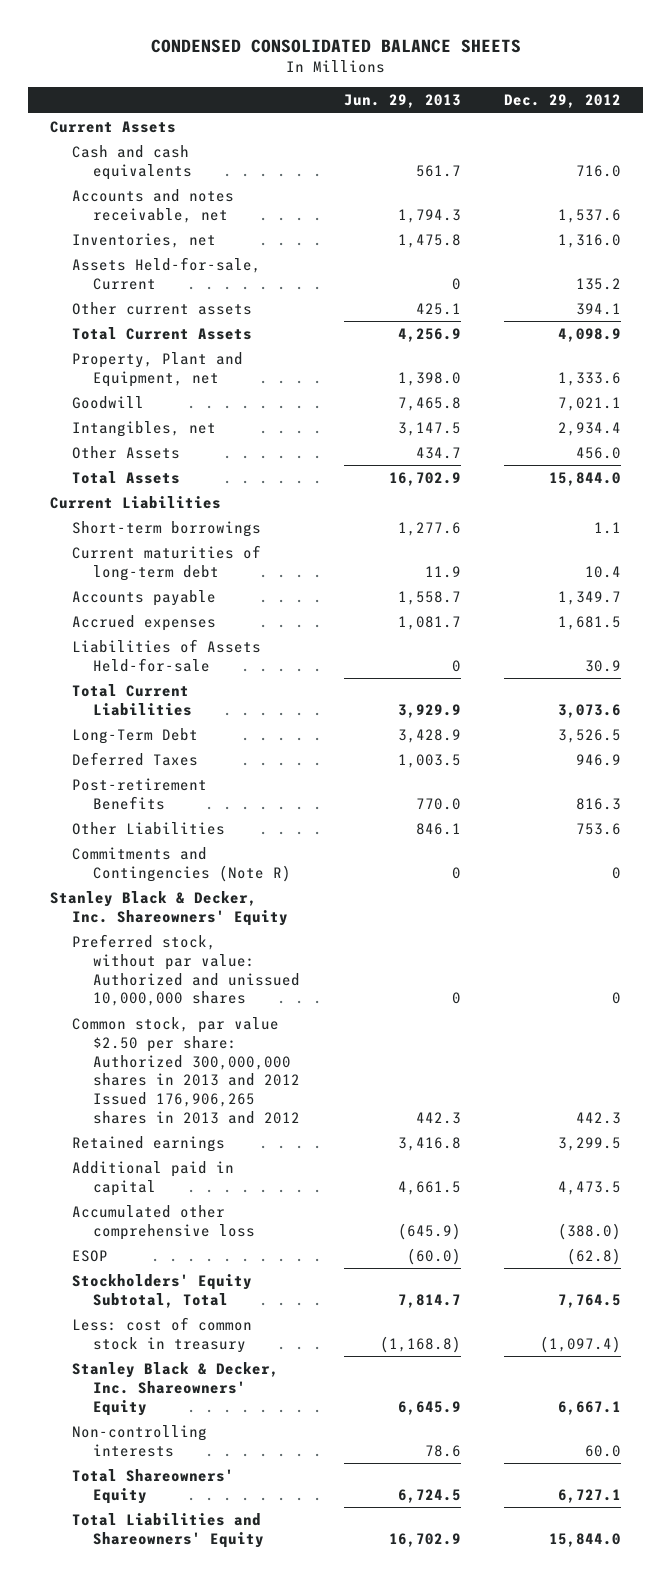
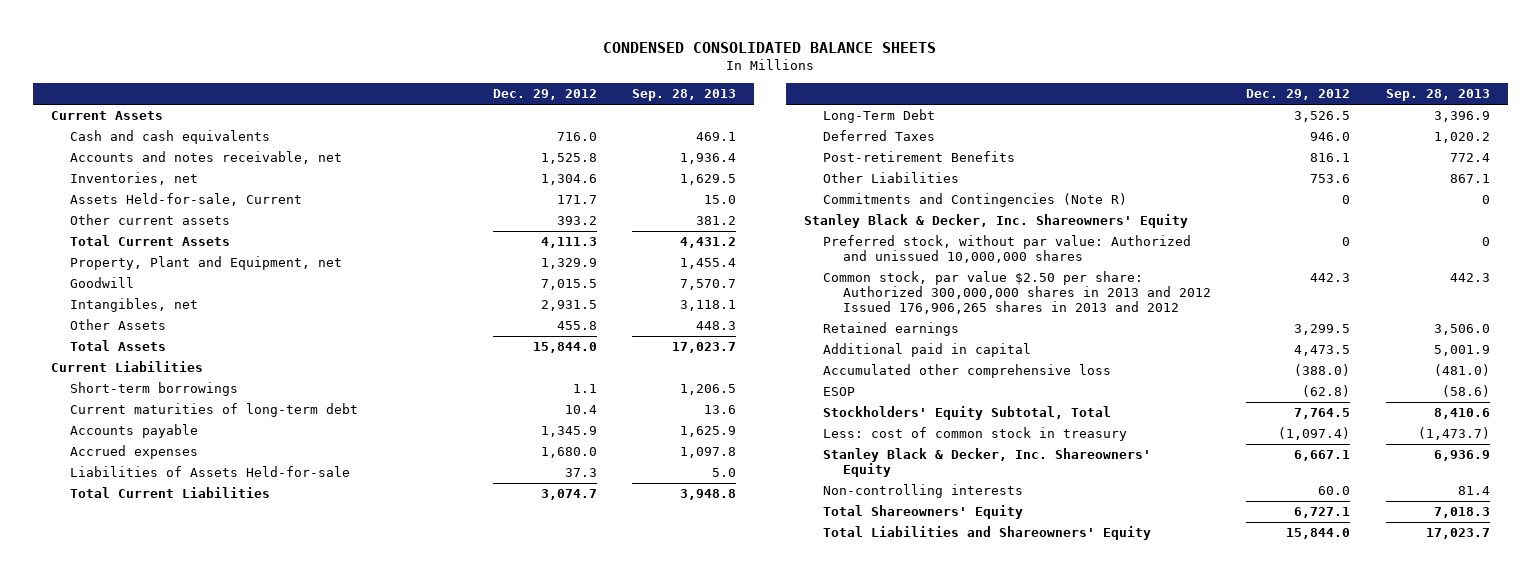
[343,94,461,109] Jun. 29, 2013 -> none
none -> [632,89,737,102] Sep. 28, 2013
[558,208,622,223] 1,537.6 -> [540,153,597,165] 1,525.8
[558,234,622,249] 1,316.0 -> [540,174,597,186] 1,304.6
[576,277,622,290] 135.2 -> [556,195,597,205] 171.7
[576,303,622,316] 394.1 -> [556,216,597,226] 393.2
[558,328,622,343] 4,098.9 -> [540,237,597,249] 4,111.3
[558,371,622,386] 1,333.6 -> [540,258,597,270] 1,329.9
[558,397,622,412] 7,021.1 -> [540,279,597,291] 7,015.5
[558,422,622,437] 2,934.4 -> [540,300,597,312] 2,931.5
[576,447,622,460] 456.0 -> [556,321,597,331] 455.8
[558,591,622,606] 1,349.7 -> [540,426,597,438] 1,345.9
[558,616,622,631] 1,681.5 -> [540,447,597,459] 1,680.0
[585,659,622,672] 30.9 -> [564,468,597,478] 37.3
[558,703,622,718] 3,073.6 -> [540,489,597,501] 3,074.7
[576,754,622,767] 946.9 -> [1310,132,1351,142] 946.0
[576,797,622,810] 816.3 -> [1310,153,1351,163] 816.1

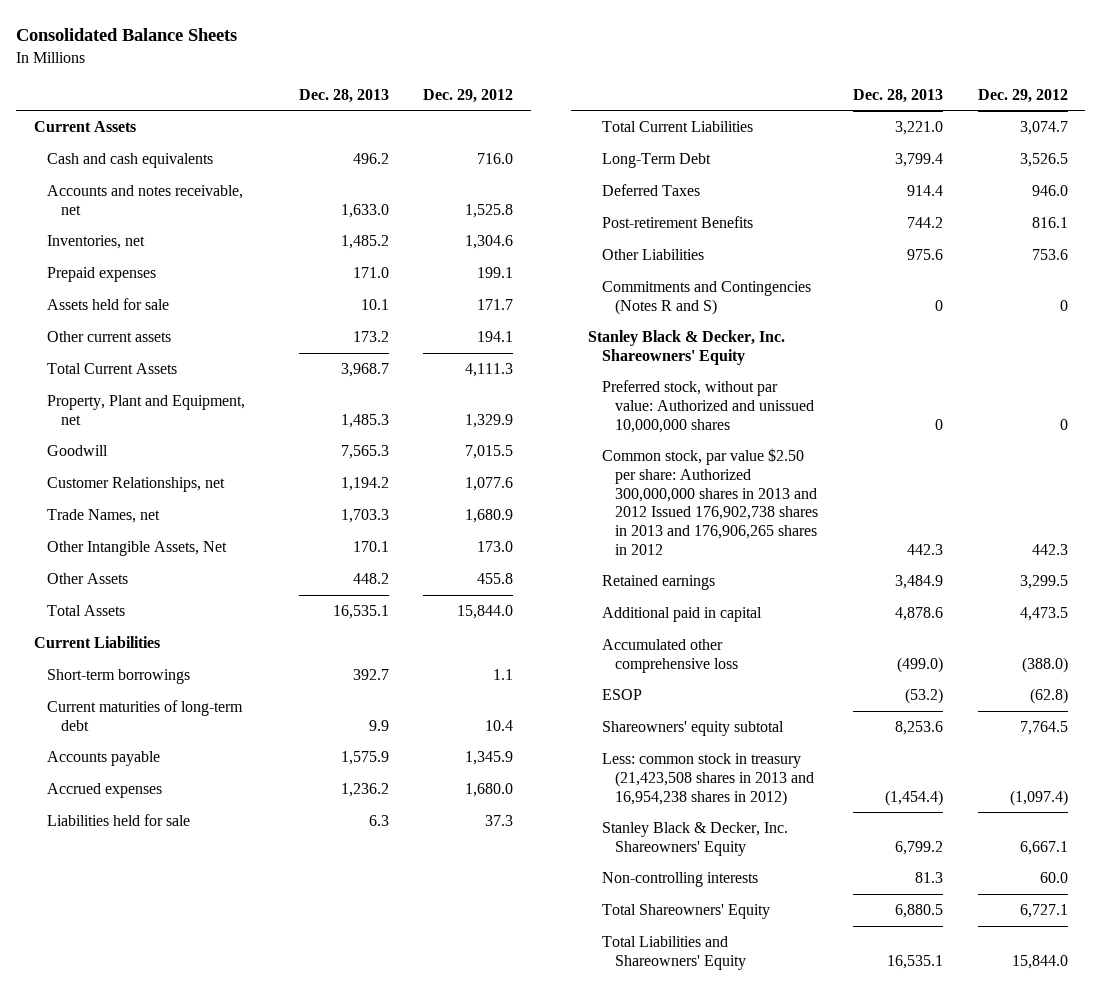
[603,41,937,53] CONDENSED CONSOLIDATED BALANCE SHEETS -> [16,28,238,42] Consolidated Balance Sheets
[632,89,737,102] Sep. 28, 2013 -> none
none -> [298,88,389,103] Dec. 28, 2013
none -> [47,266,157,282] Prepaid expenses
[69,193,302,207] Assets Held-for-sale, Current -> [47,297,170,310] Assets held for sale
[556,216,597,226] 393.2 -> [477,330,514,342] 194.1
[69,298,198,313] Intangibles, net -> none
none -> [47,476,226,492] Customer Relationships, net
none -> [47,508,161,523] Trade Names, net
none -> [47,540,228,556] Other Intangible Assets, Net
[69,466,350,478] Liabilities of Assets Held-for-sale -> [47,813,191,826] Liabilities held for sale
[823,193,1128,208] Commitments and Contingencies (Note R) -> [601,280,811,315] Commitments and Contingencies (Notes R and S)
[823,271,1211,315] Common stock, par value $2.50 per share: Authorized 300,000,000 shares in 2013 and 2012 Issued 176,906,265 shares in 2013 and 2012 -> [601,447,819,555] Common stock, par value $2.50 per share: Authorized 300,000,000 shares in 2013 and 2012 Issued 176,902,738 shares in 2013 and 176,906,265 shares in 2012
[823,406,1112,421] Stockholders' Equity Subtotal, Total -> [601,720,784,736] Shareowners' equity subtotal
[823,427,1128,442] Less: cost of common stock in treasury -> [601,752,815,806] Less: common stock in treasury (21,423,508 shares in 2013 and 16,954,238 shares in 2012)

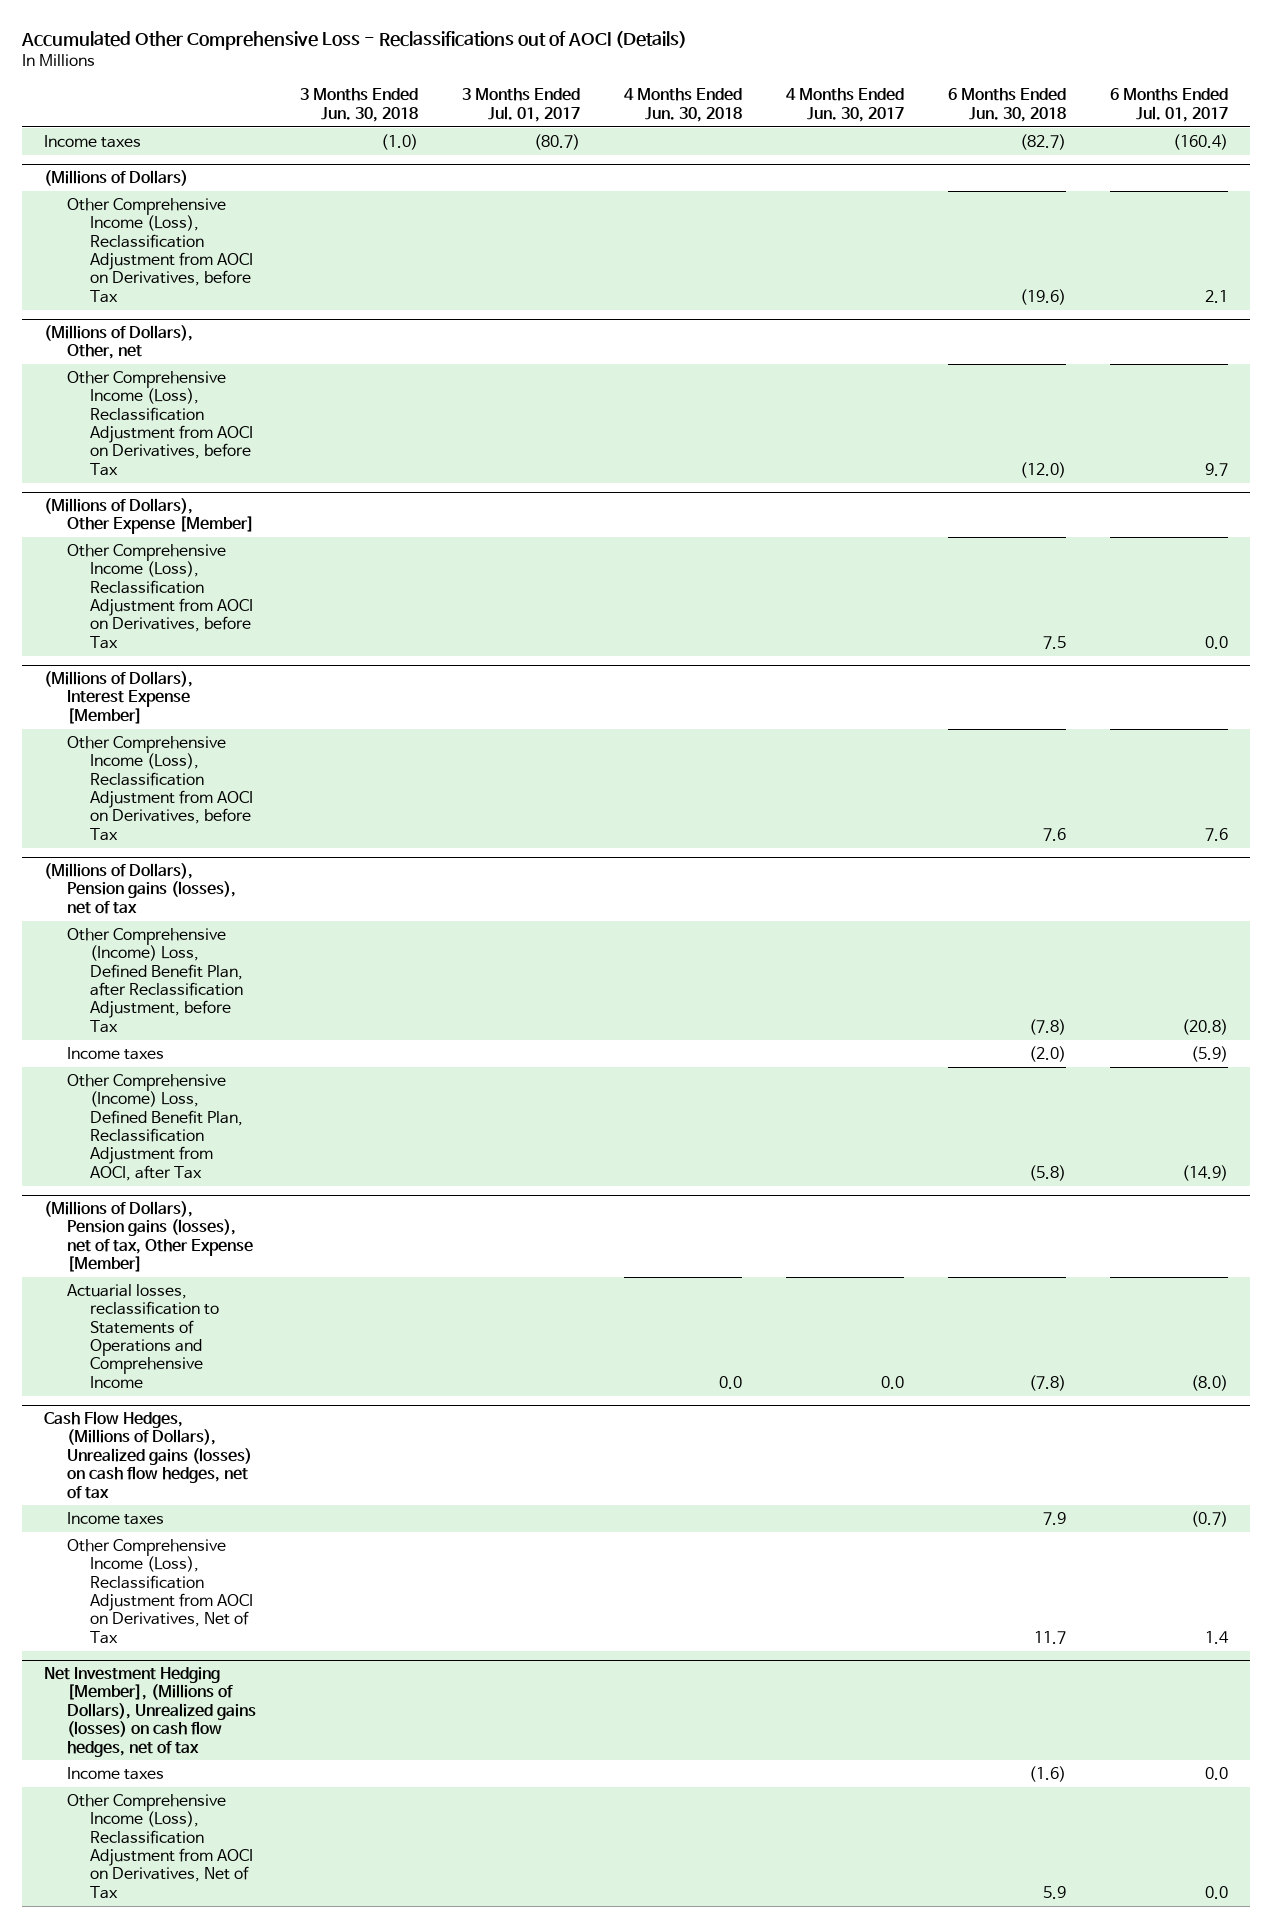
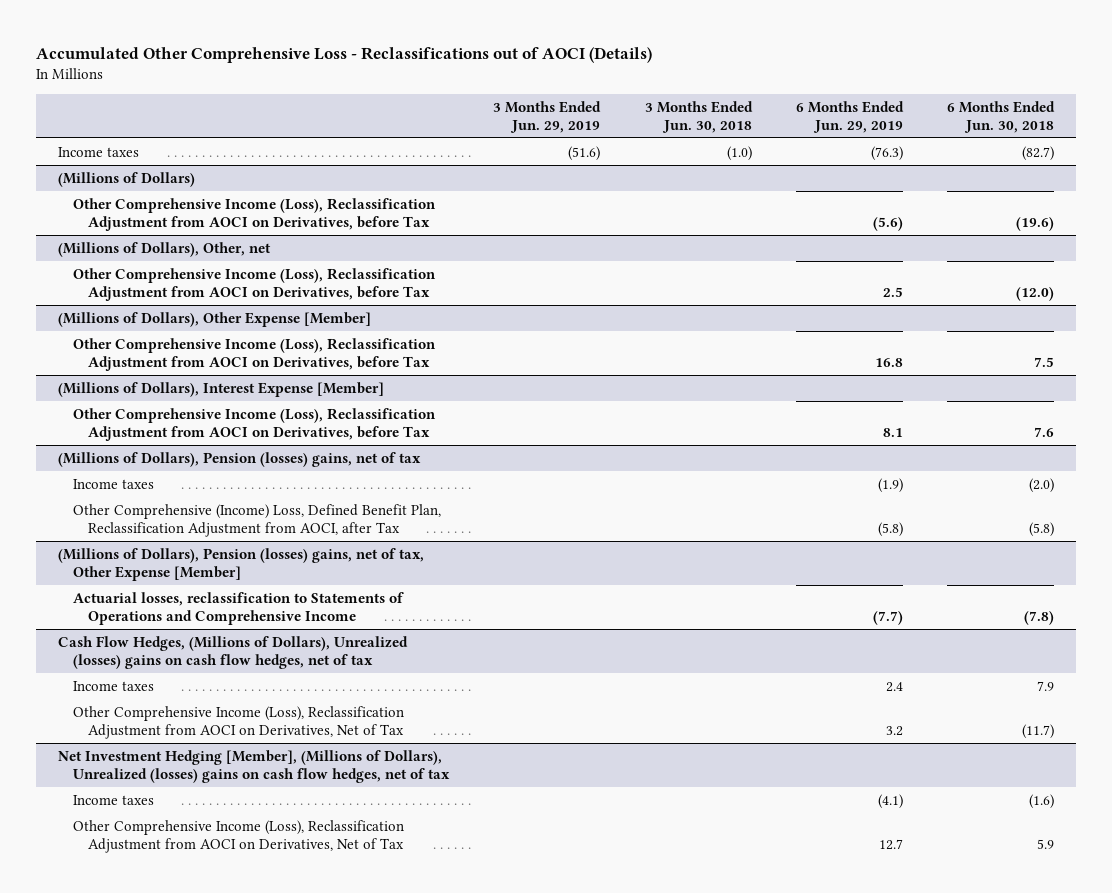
[461,88,580,122] 3 Months Ended Jul. 01, 2017 -> none
[623,88,742,122] 4 Months Ended Jun. 30, 2018 -> none
[786,88,905,122] 4 Months Ended Jun. 30, 2017 -> none
[1110,88,1229,122] 6 Months Ended Jul. 01, 2017 -> none
none -> [493,100,602,133] 3 Months Ended Jun. 29, 2019
none -> [795,100,904,133] 6 Months Ended Jun. 29, 2019
[66,927,243,1033] Other Comprehensive (Income) Loss, Defined Benefit Plan, after Reclassification Adjustment, before Tax -> none
[43,863,236,914] (Millions of Dollars), Pension gains (losses), net of tax -> [58,451,422,467] (Millions of Dollars), Pension (losses) gains, net of tax
[43,1201,253,1273] (Millions of Dollars), Pension gains (losses), net of tax, Other Expense [Member] -> [58,547,425,581] (Millions of Dollars), Pension (losses) gains, net of tax, Other Expense [Member]
[43,1411,252,1499] Cash Flow Hedges, (Millions of Dollars), Unrealized gains (losses) on cash flow hedges, net of tax -> [58,635,409,669] Cash Flow Hedges, (Millions of Dollars), Unrealized (losses) gains on cash flow hedges, net of tax
[1034,1630,1067,1644] 11.7 -> [1021,723,1054,739] (11.7)
[43,1667,256,1757] Net Investment Hedging [Member], (Millions of Dollars), Unrealized gains (losses) on cash flow hedges, net of tax -> [58,749,451,783] Net Investment Hedging [Member], (Millions of Dollars), Unrealized (losses) gains on cash flow hedges, net of tax

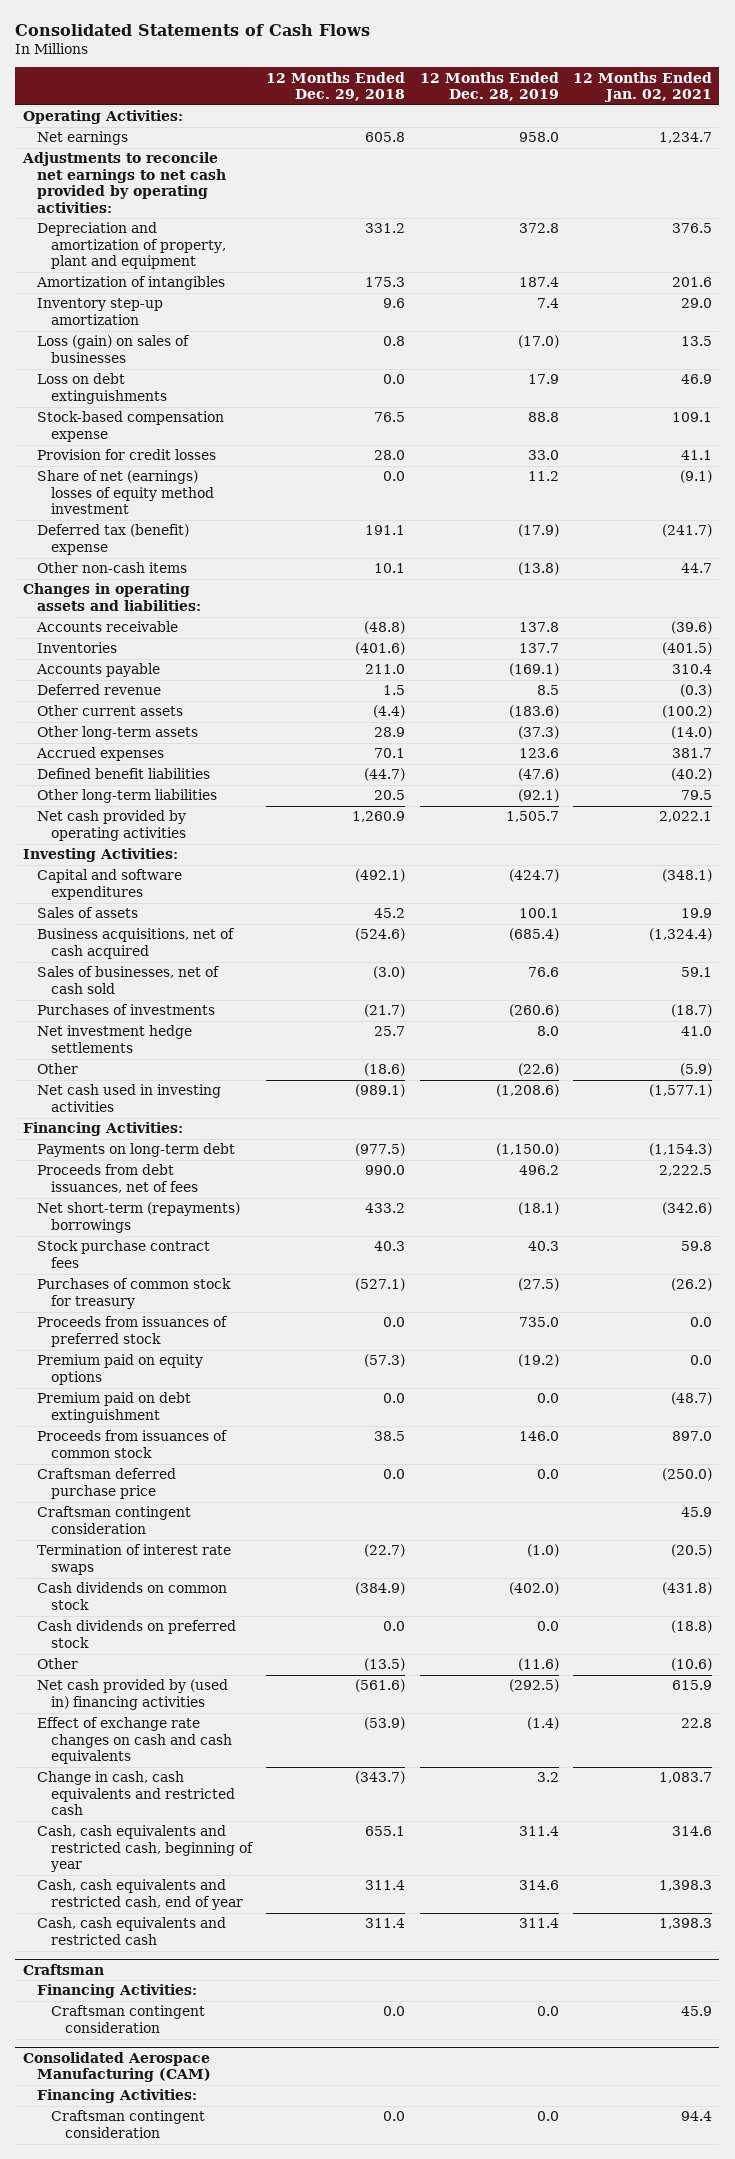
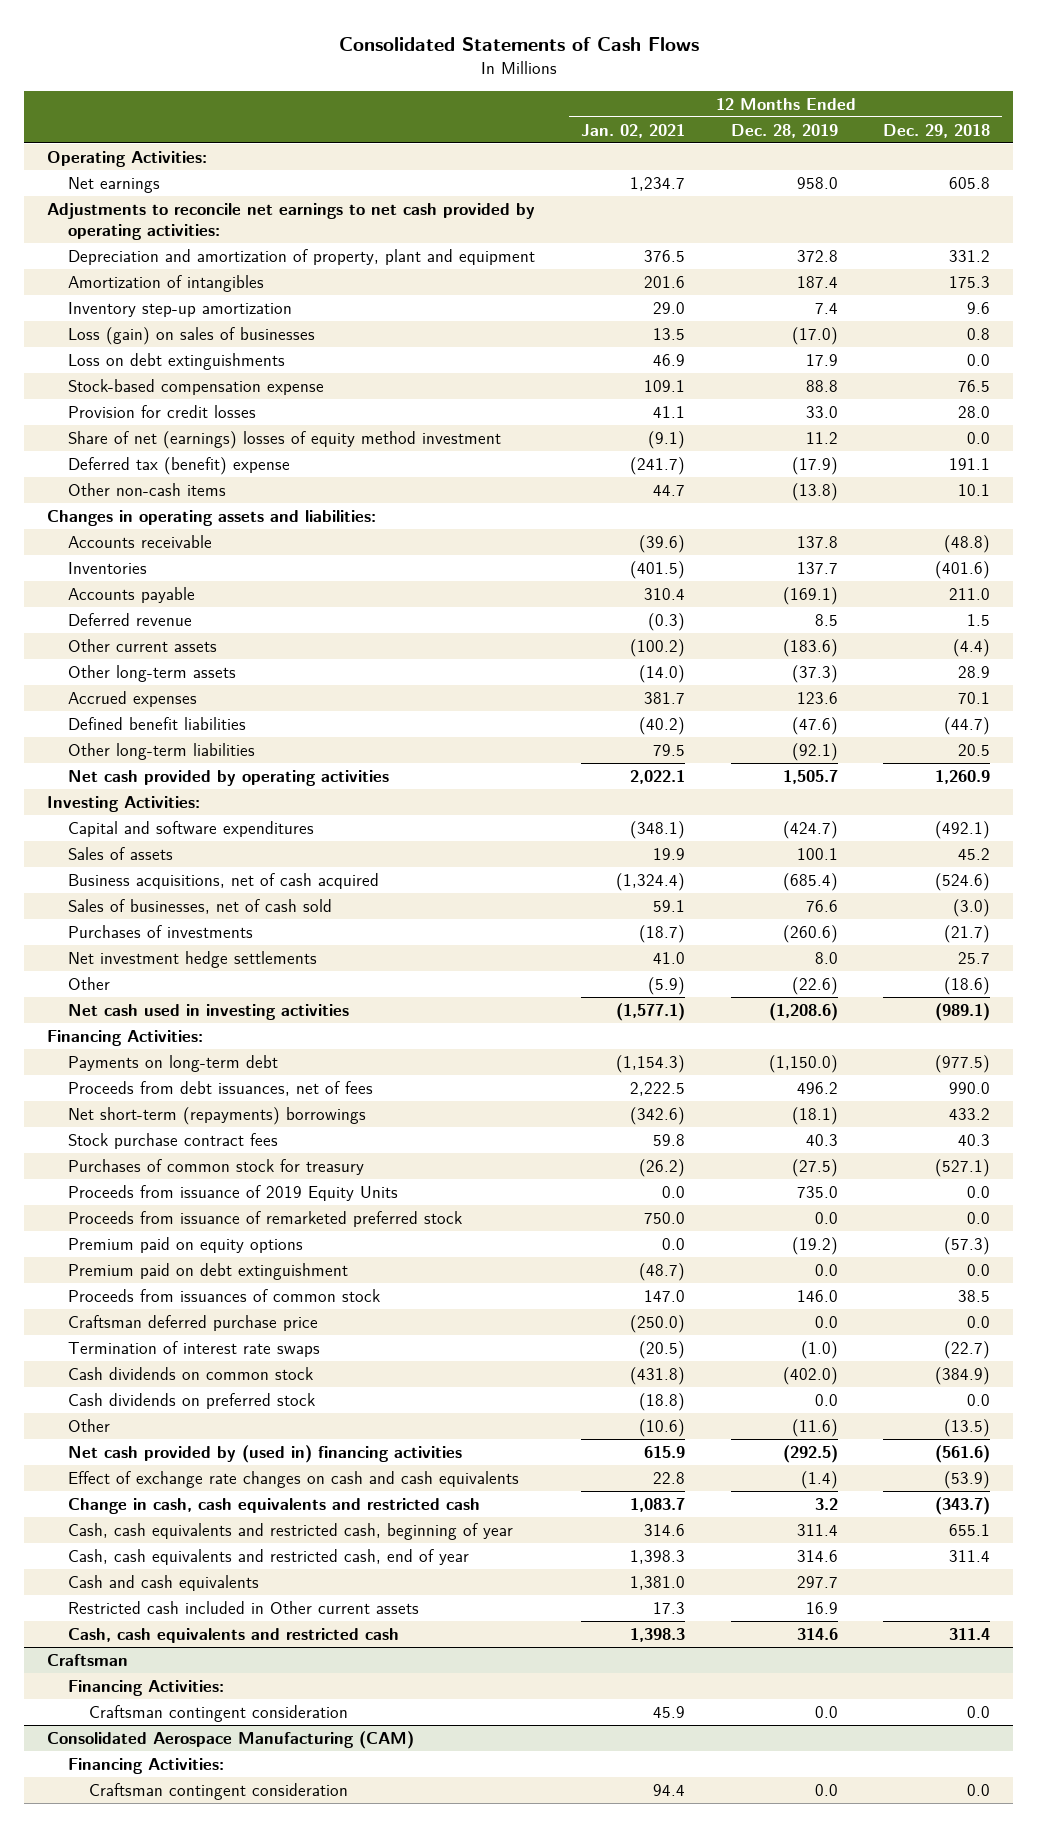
none -> [68,1185,399,1202] Proceeds from issuance of 2019 Equity Units
[36,1316,228,1347] Proceeds from issuances of preferred stock -> [68,1211,463,1228] Proceeds from issuance of remarketed preferred stock
[518,1317,559,1328] 735.0 -> [814,1212,838,1225] 0.0
[690,1317,713,1328] 0.0 -> [643,1212,685,1225] 750.0
[672,1431,713,1442] 897.0 -> [643,1290,685,1303] 147.0
[36,1506,191,1534] Craftsman contingent consideration -> none
none -> [68,1575,260,1592] Cash and cash equivalents
none -> [68,1601,420,1615] Restricted cash included in Other current assets
[518,1918,559,1929] 311.4 -> [796,1628,838,1641] 314.6

